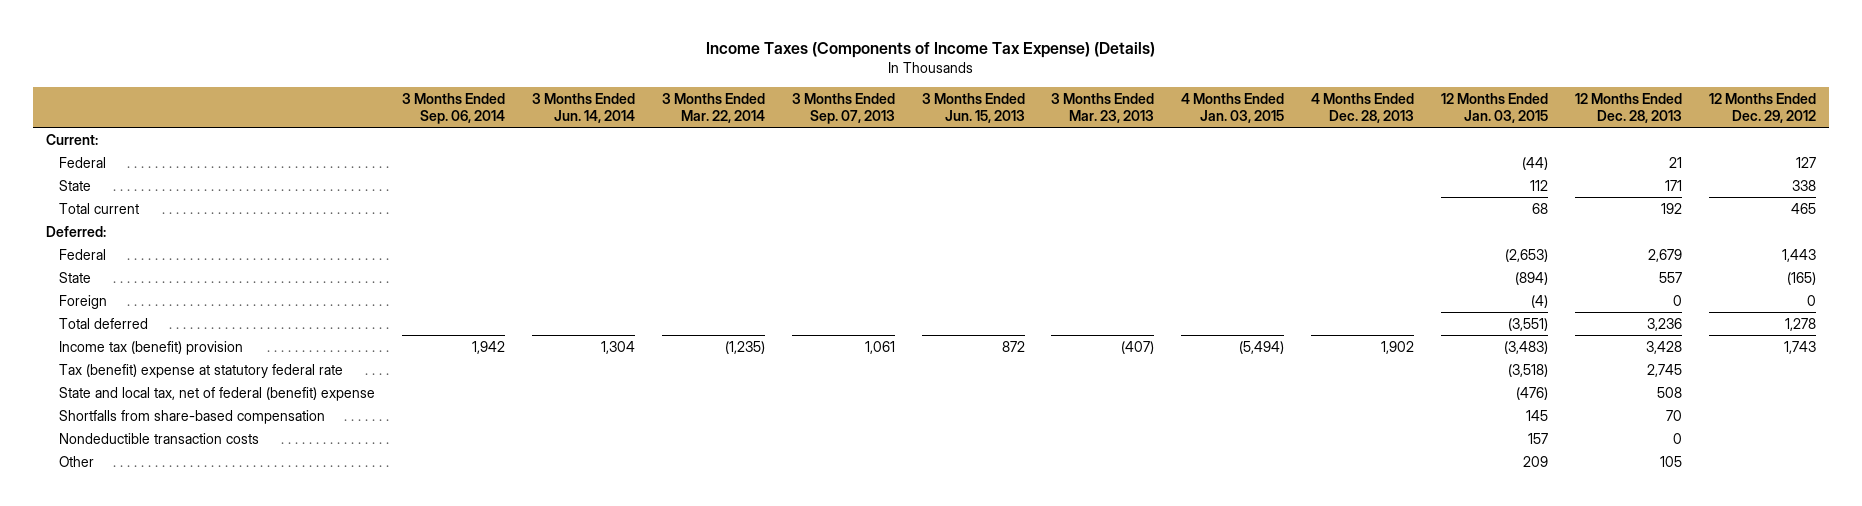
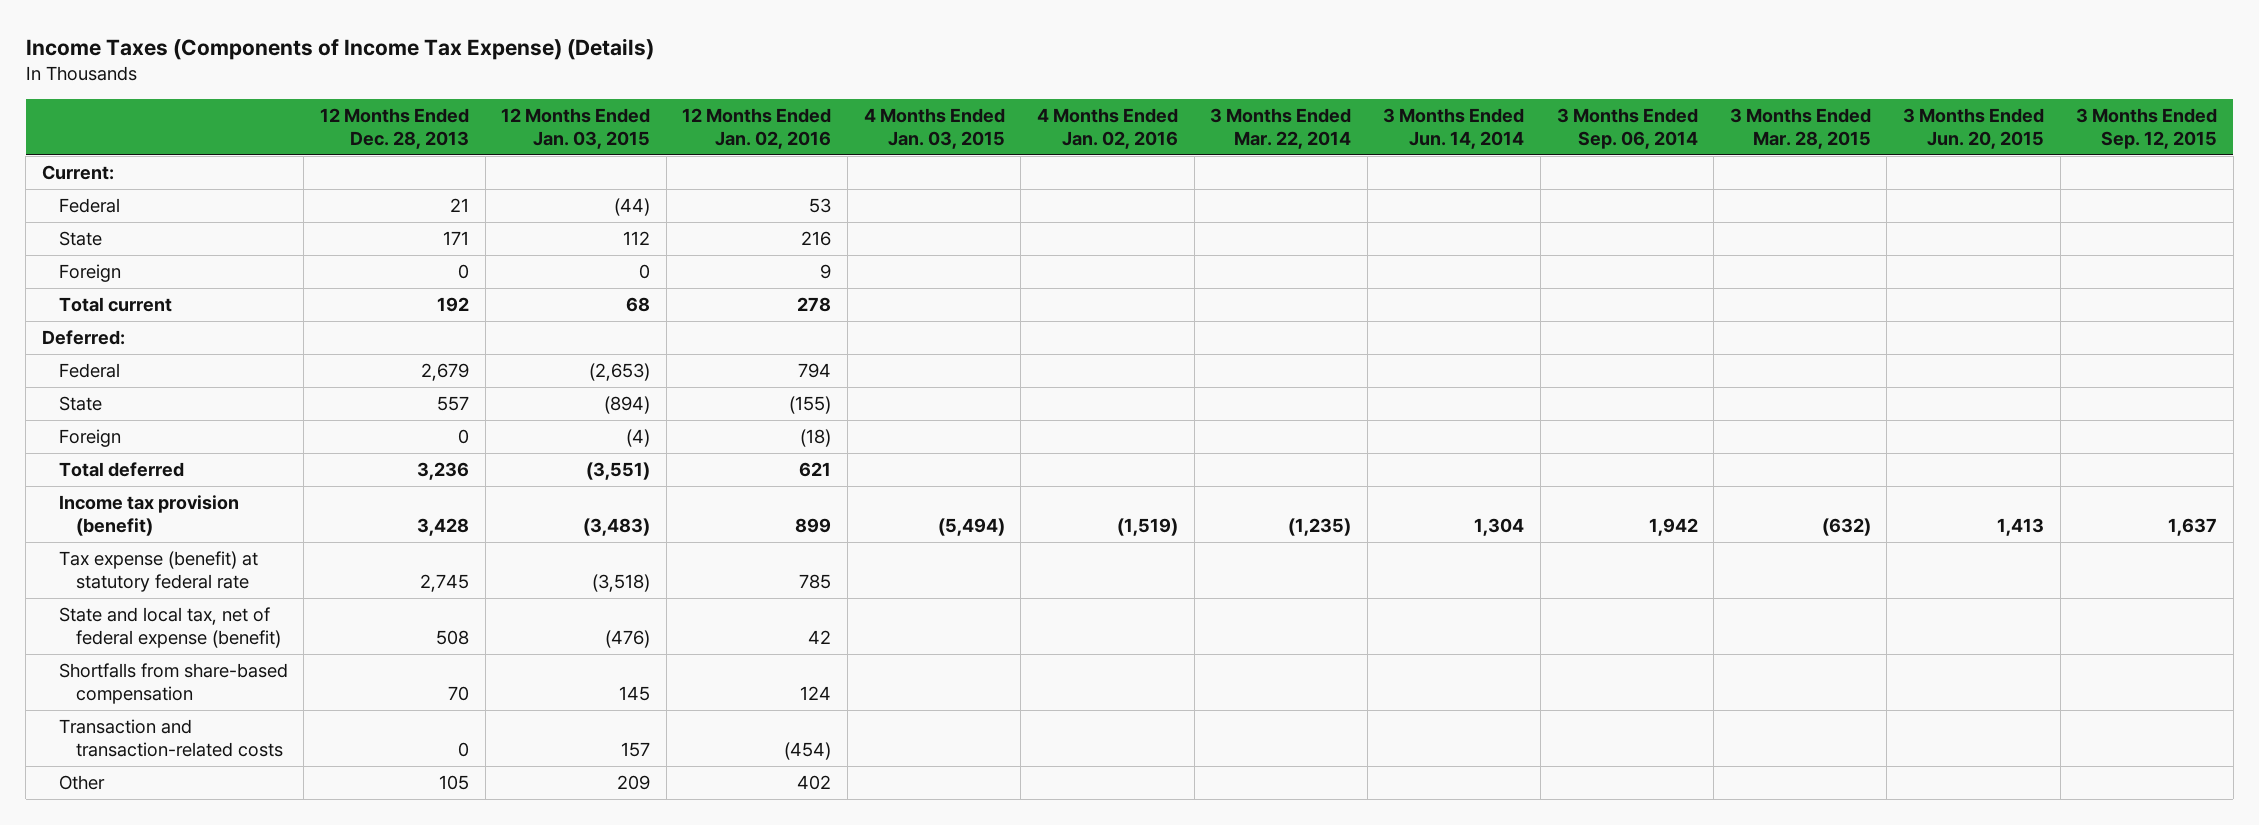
[791,92,895,125] 3 Months Ended Sep. 07, 2013 -> none
[921,92,1025,124] 3 Months Ended Jun. 15, 2013 -> none
[1051,92,1155,124] 3 Months Ended Mar. 23, 2013 -> none
[1311,92,1415,124] 4 Months Ended Dec. 28, 2013 -> none
[1708,92,1816,124] 12 Months Ended Dec. 29, 2012 -> none
none -> [682,108,832,149] 12 Months Ended Jan. 02, 2016
none -> [1036,108,1178,149] 4 Months Ended Jan. 02, 2016
none -> [1729,108,1871,149] 3 Months Ended Mar. 28, 2015
none -> [1903,108,2045,149] 3 Months Ended Jun. 20, 2015
none -> [2076,108,2218,149] 3 Months Ended Sep. 12, 2015
none -> [58,264,121,283] Foreign
[59,340,244,355] Income tax (benefit) provision -> [58,495,239,536] Income tax provision (benefit)
[59,363,344,378] Tax (benefit) expense at statutory federal rate -> [58,551,258,592] Tax expense (benefit) at statutory federal rate
[59,386,376,401] State and local tax, net of federal (benefit) expense -> [58,607,281,648] State and local tax, net of federal expense (benefit)
[59,432,260,444] Nondeductible transaction costs -> [58,719,283,757] Transaction and transaction-related costs

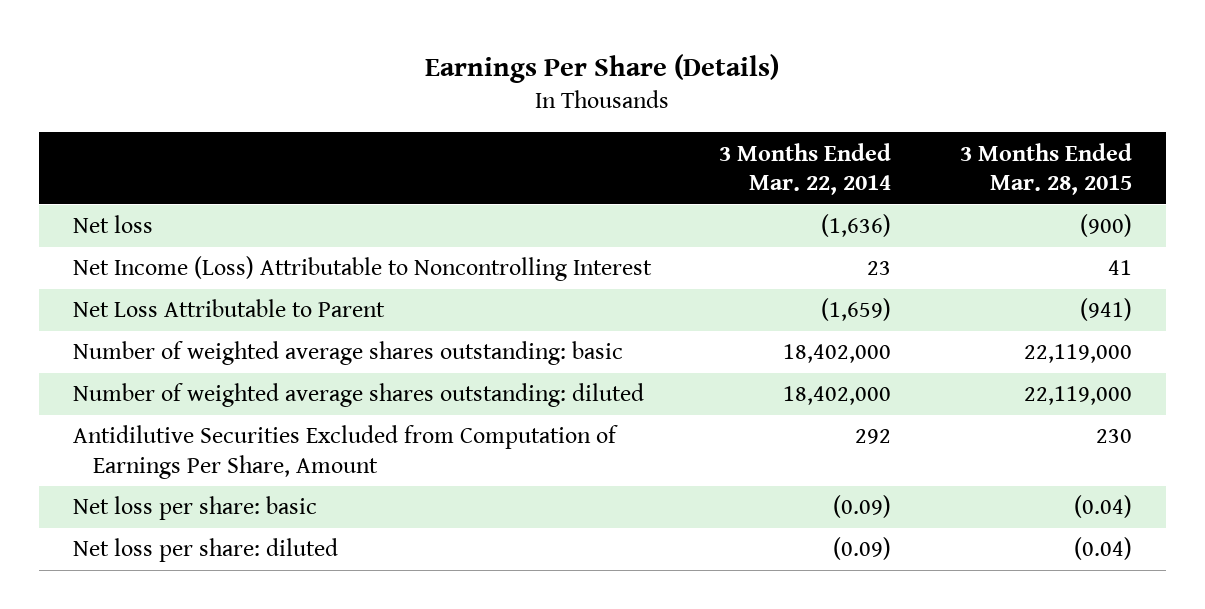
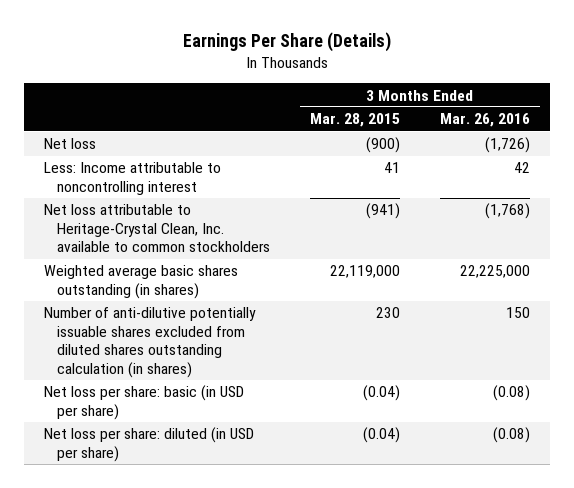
[719,142,892,196] 3 Months Ended Mar. 22, 2014 -> none
none -> [440,113,531,128] Mar. 26, 2016
[72,383,644,408] Number of weighted average shares outstanding: diluted -> none
[72,256,652,282] Net Income (Loss) Attributable to Noncontrolling Interest -> [43,162,221,195] Less: Income attributable to noncontrolling interest
[72,299,385,318] Net Loss Attributable to Parent -> [43,204,270,253] Net loss attributable to Heritage-Crystal Clean, Inc. available to common stockholders
[72,341,623,366] Number of weighted average shares outstanding: basic -> [43,265,238,299] Weighted average basic shares outstanding (in shares)
[72,425,618,479] Antidilutive Securities Excluded from Computation of Earnings Per Share, Amount -> [43,307,256,378] Number of anti-dilutive potentially issuable shares excluded from diluted shares outstanding calculation (in shares)
[72,496,317,521] Net loss per share: basic -> [43,385,244,420] Net loss per share: basic (in USD per share)
[72,538,338,563] Net loss per share: diluted -> [43,427,254,462] Net loss per share: diluted (in USD per share)

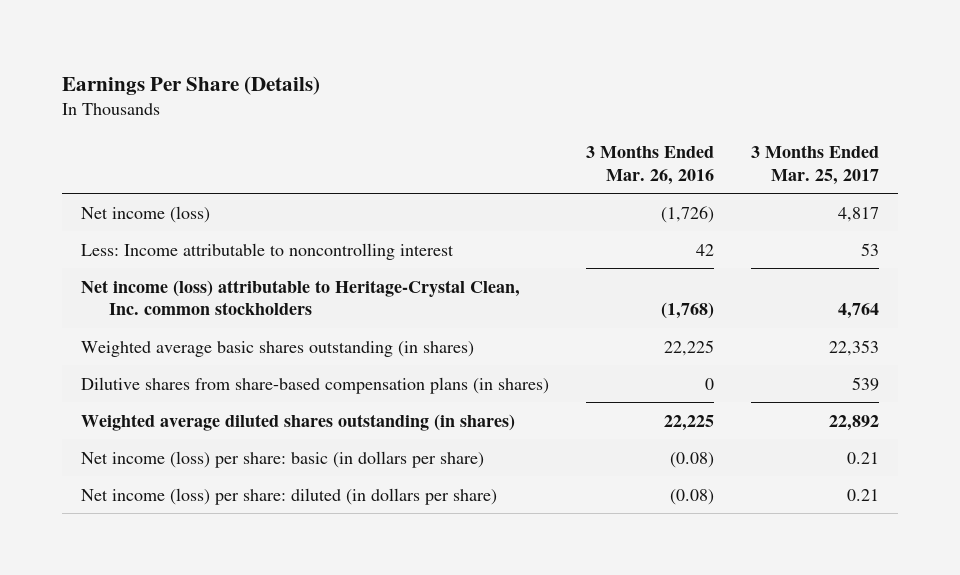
[310,113,401,128] Mar. 28, 2015 -> none
none -> [751,145,880,185] 3 Months Ended Mar. 25, 2017
[43,138,96,150] Net loss -> [80,205,210,223] Net income (loss)
[43,307,256,378] Number of anti-dilutive potentially issuable shares excluded from diluted shares outstanding calculation (in shares) -> none
[43,204,270,253] Net loss attributable to Heritage-Crystal Clean, Inc. available to common stockholders -> [80,279,520,316] Net income (loss) attributable to Heritage-Crystal Clean, Inc. common stockholders
[460,265,531,279] 22,225,000 -> [664,339,715,356] 22,225
none -> [80,376,549,394] Dilutive shares from share-based compensation plans (in shares)
none -> [80,413,515,431] Weighted average diluted shares outstanding (in shares)
[43,385,244,420] Net loss per share: basic (in USD per share) -> [80,450,484,468] Net income (loss) per share: basic (in dollars per share)
[43,427,254,462] Net loss per share: diluted (in USD per share) -> [80,487,497,505] Net income (loss) per share: diluted (in dollars per share)

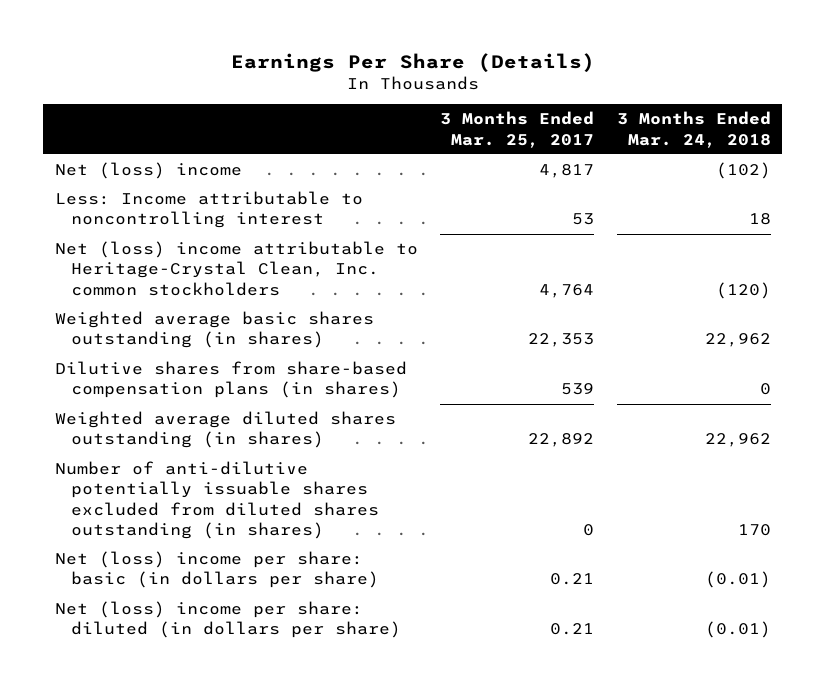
[586,145,715,185] 3 Months Ended Mar. 26, 2016 -> none
none -> [617,111,772,148] 3 Months Ended Mar. 24, 2018
[80,205,210,223] Net income (loss) -> [54,162,242,180] Net (loss) income
[80,279,520,316] Net income (loss) attributable to Heritage-Crystal Clean, Inc. common stockholders -> [54,241,418,296] Net (loss) income attributable to Heritage-Crystal Clean, Inc. common stockholders
none -> [54,461,380,539] Number of anti-dilutive potentially issuable shares excluded from diluted shares outstanding (in shares)
[80,450,484,468] Net income (loss) per share: basic (in dollars per share) -> [54,551,380,589] Net (loss) income per share: basic (in dollars per share)
[80,487,497,505] Net income (loss) per share: diluted (in dollars per share) -> [54,601,402,639] Net (loss) income per share: diluted (in dollars per share)

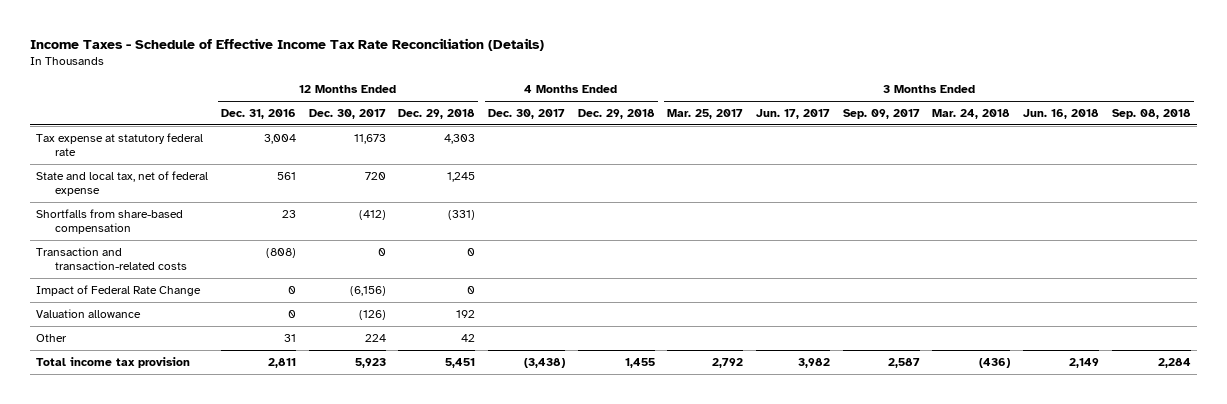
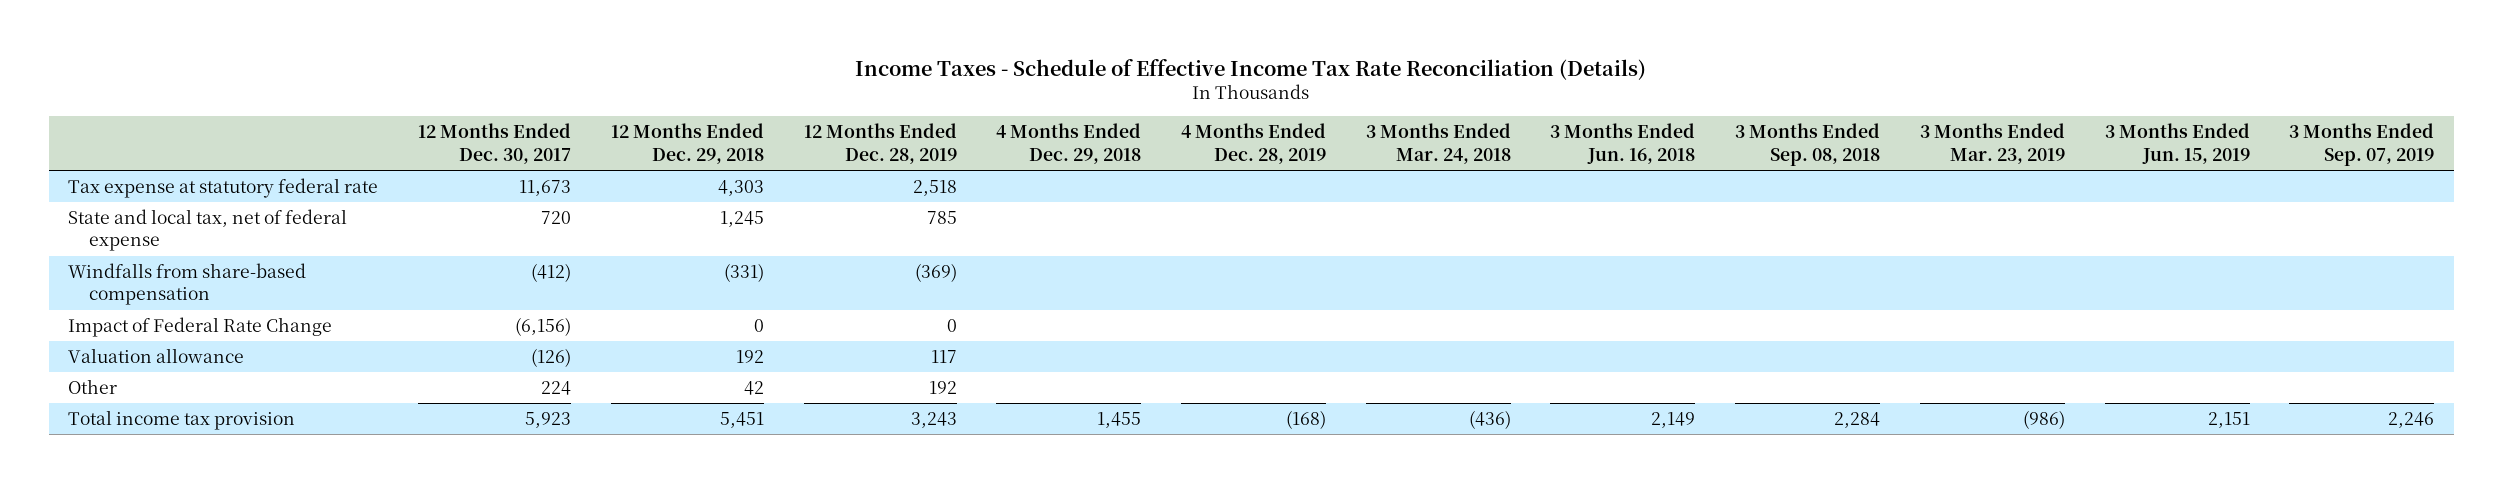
[220,109,296,120] Dec. 31, 2016 -> none
[487,109,565,120] Dec. 30, 2017 -> none
[667,109,744,120] Mar. 25, 2017 -> none
[756,109,831,120] Jun. 17, 2017 -> none
[842,109,920,120] Sep. 09, 2017 -> none
none -> [803,123,957,164] 12 Months Ended Dec. 28, 2019
none -> [1181,123,1327,164] 4 Months Ended Dec. 28, 2019
none -> [1919,123,2065,164] 3 Months Ended Mar. 23, 2019
none -> [2104,123,2250,164] 3 Months Ended Jun. 15, 2019
none -> [2289,123,2435,166] 3 Months Ended Sep. 07, 2019
[36,246,188,271] Transaction and transaction-related costs -> none
[36,208,184,235] Shortfalls from share-based compensation -> [68,263,307,306] Windfalls from share-based compensation

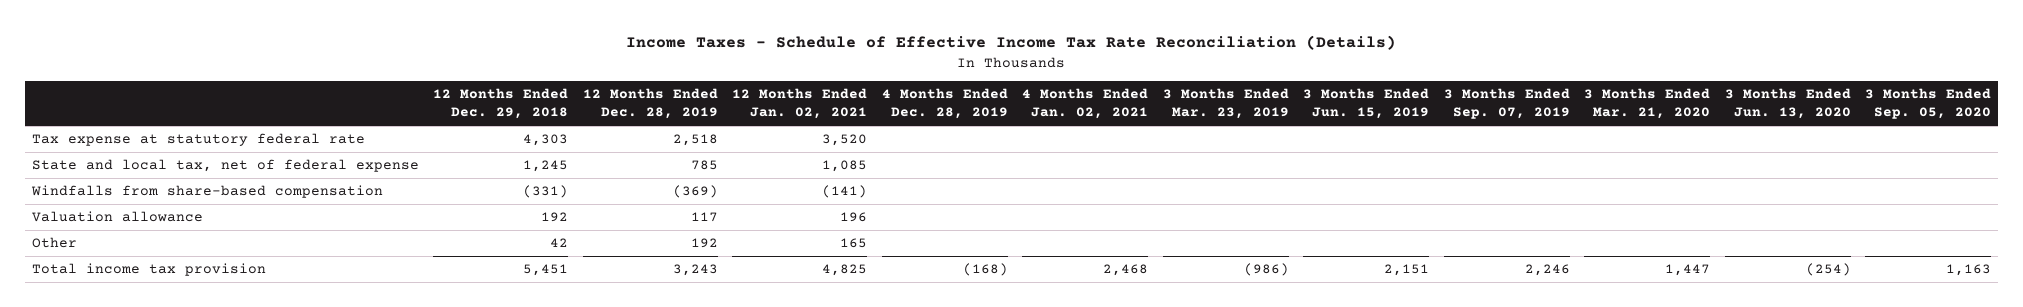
[418,123,572,164] 12 Months Ended Dec. 30, 2017 -> none
[996,123,1142,164] 4 Months Ended Dec. 29, 2018 -> none
[1365,123,1511,164] 3 Months Ended Mar. 24, 2018 -> none
[1550,123,1696,164] 3 Months Ended Jun. 16, 2018 -> none
[1735,123,1881,166] 3 Months Ended Sep. 08, 2018 -> none
none -> [732,88,868,120] 12 Months Ended Jan. 02, 2021
none -> [1022,88,1149,120] 4 Months Ended Jan. 02, 2021
none -> [1584,88,1711,120] 3 Months Ended Mar. 21, 2020
none -> [1724,88,1851,120] 3 Months Ended Jun. 13, 2020
none -> [1865,88,1992,120] 3 Months Ended Sep. 05, 2020
[68,317,333,338] Impact of Federal Rate Change -> none

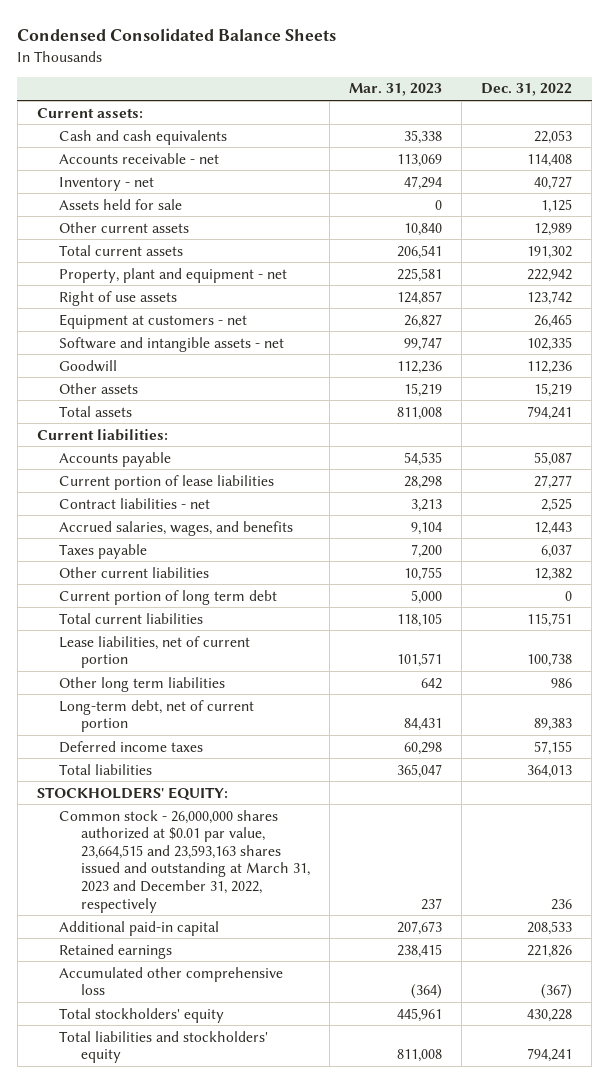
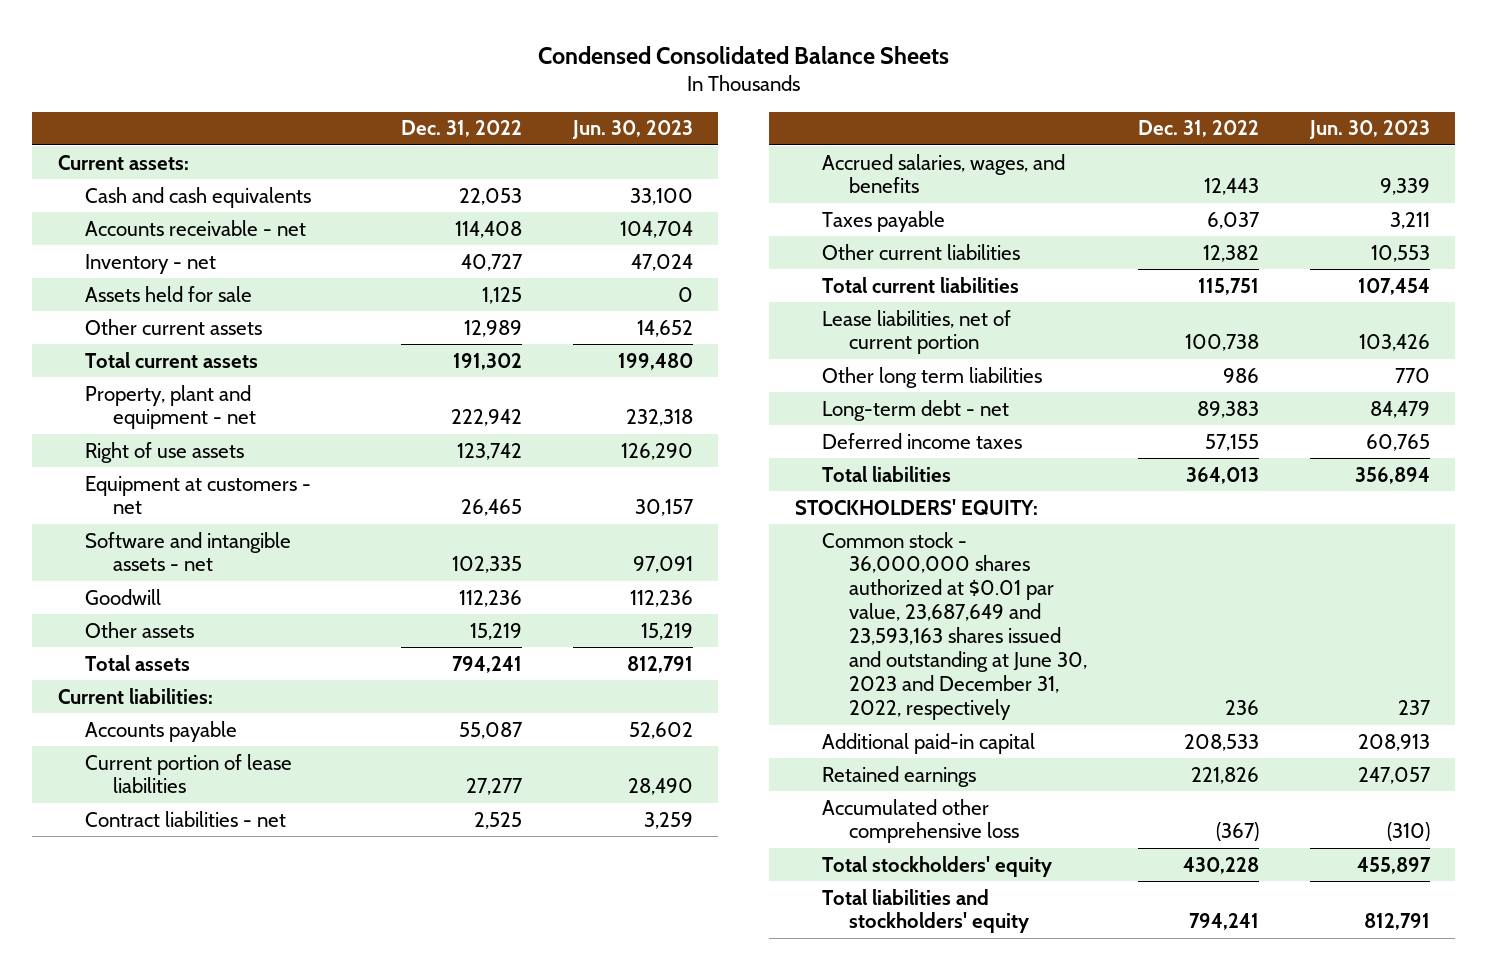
[348,83,442,97] Mar. 31, 2023 -> none
none -> [571,120,693,140] Jun. 30, 2023
[58,589,277,605] Current portion of long term debt -> none
[58,699,254,733] Long-term debt, net of current portion -> [821,399,1009,421] Long-term debt - net
[58,809,310,913] Common stock - 26,000,000 shares authorized at $0.01 par value, 23,664,515 and 23,593,163 shares issued and outstanding at March 31, 2023 and December 31, 2022, respectively -> [821,531,1088,721] Common stock - 36,000,000 shares authorized at $0.01 par value, 23,687,649 and 23,593,163 shares issued and outstanding at June 30, 2023 and December 31, 2022, respectively

